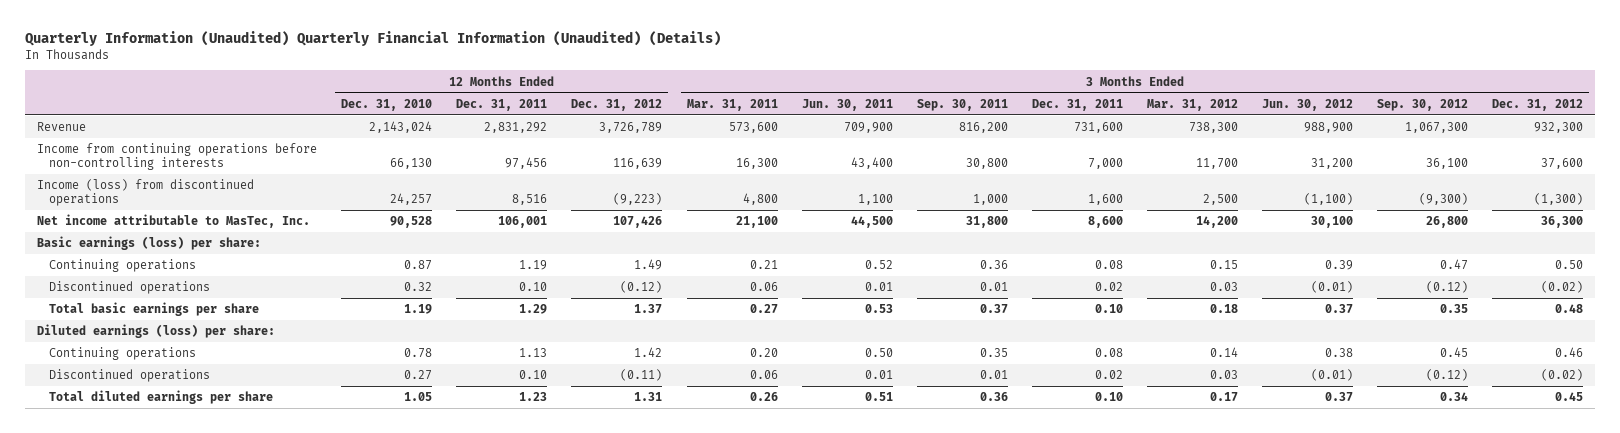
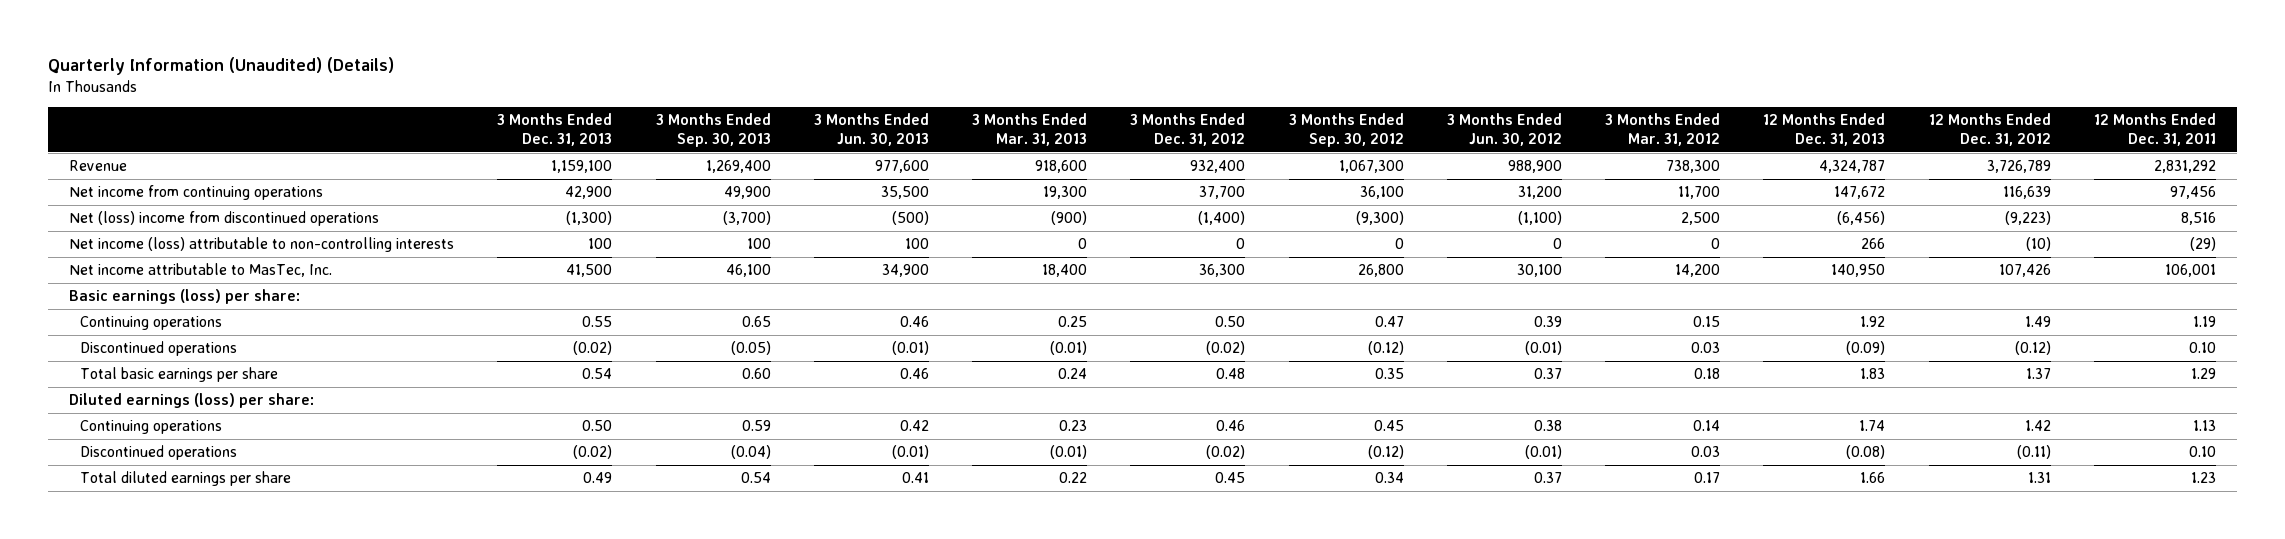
[25,31,722,47] Quarterly Information (Unaudited) Quarterly Financial Information (Unaudited) (Details) -> [47,57,394,76] Quarterly Information (Unaudited) (Details)
[341,98,433,111] Dec. 31, 2010 -> none
[686,98,778,111] Mar. 31, 2011 -> none
[801,98,893,111] Jun. 30, 2011 -> none
[916,98,1008,111] Sep. 30, 2011 -> none
[1031,98,1123,111] Dec. 31, 2011 -> none
none -> [497,113,613,147] 3 Months Ended Dec. 31, 2013
none -> [655,113,771,148] 3 Months Ended Sep. 30, 2013
none -> [813,113,929,147] 3 Months Ended Jun. 30, 2013
none -> [972,113,1088,147] 3 Months Ended Mar. 31, 2013
none -> [1763,113,1886,147] 12 Months Ended Dec. 31, 2013
[1534,122,1584,134] 932,300 -> [1190,159,1246,173] 932,400
[37,143,318,170] Income from continuing operations before non-controlling interests -> [69,184,324,200] Net income from continuing operations
[1541,157,1584,169] 37,600 -> [1199,185,1246,199] 37,700
[37,179,255,206] Income (loss) from discontinued operations -> [69,210,380,226] Net (loss) income from discontinued operations
[1534,192,1584,205] (1,300) -> [1198,210,1246,225] (1,400)
none -> [69,236,455,252] Net income (loss) attributable to non-controlling interests

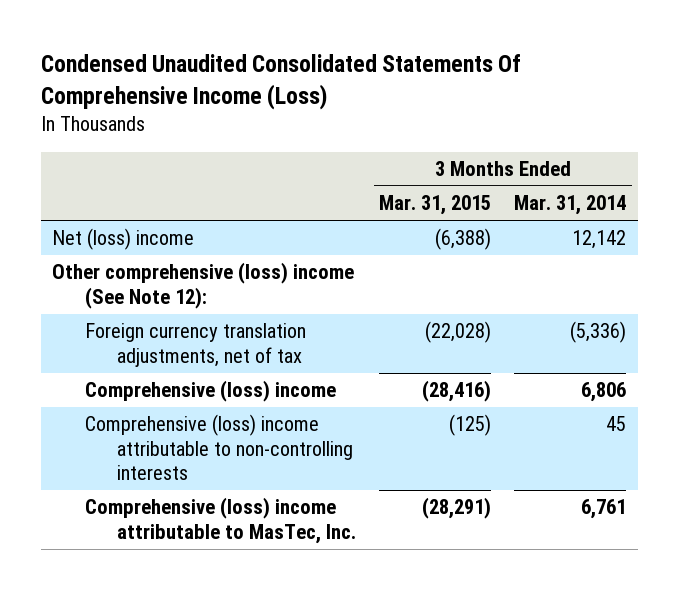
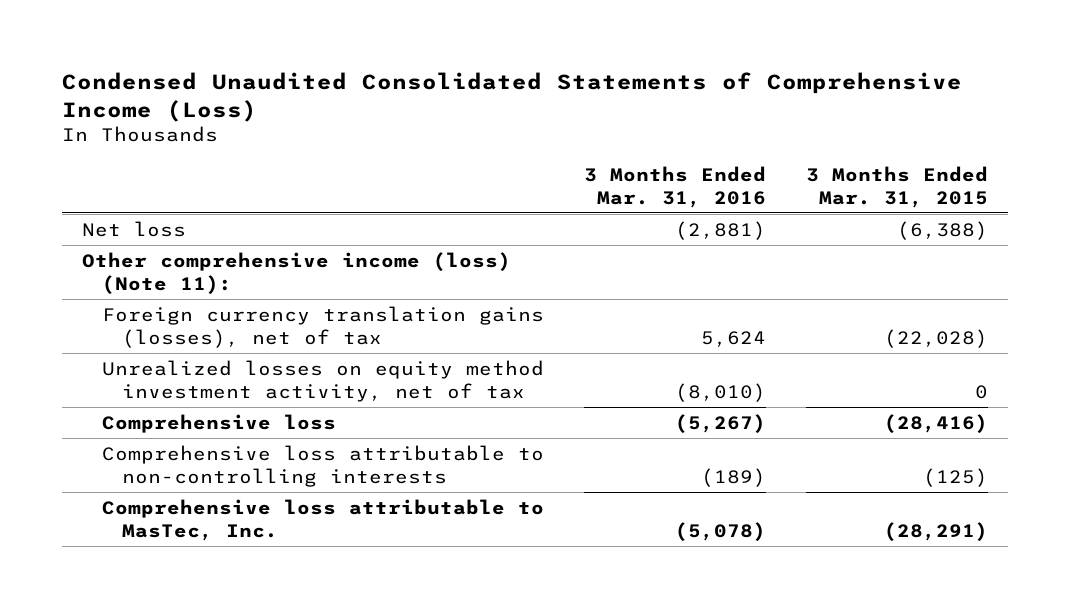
[40,54,521,110] Condensed Unaudited Consolidated Statements Of Comprehensive Income (Loss) -> [61,72,962,123] Condensed Unaudited Consolidated Statements of Comprehensive Income (Loss)
[514,195,627,216] Mar. 31, 2014 -> none
none -> [583,165,766,208] 3 Months Ended Mar. 31, 2016
[52,228,195,251] Net (loss) income -> [81,220,186,237] Net loss
[52,262,355,309] Other comprehensive (loss) income (See Note 12): -> [81,251,511,294] Other comprehensive income (loss) (Note 11):
[84,323,306,367] Foreign currency translation adjustments, net of tax -> [101,305,544,348] Foreign currency translation gains (losses), net of tax
none -> [101,359,544,402] Unrealized losses on equity method investment activity, net of tax
[84,380,336,403] Comprehensive (loss) income -> [101,413,336,433] Comprehensive loss
[84,414,354,481] Comprehensive (loss) income attributable to non-controlling interests -> [101,444,544,487] Comprehensive loss attributable to non-controlling interests
[84,497,357,544] Comprehensive (loss) income attributable to MasTec, Inc. -> [101,498,544,541] Comprehensive loss attributable to MasTec, Inc.

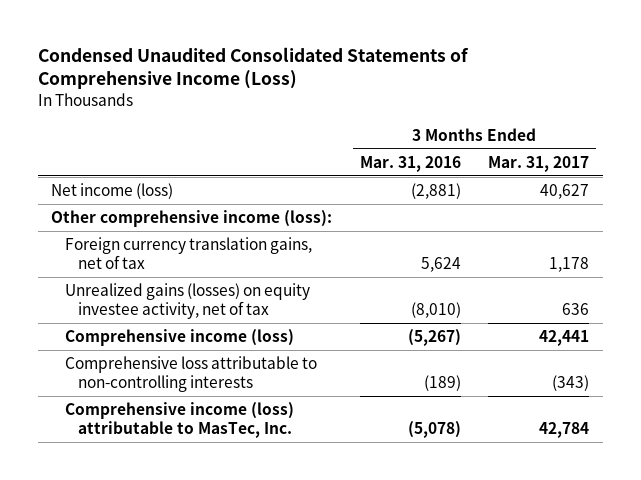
[805,165,988,208] 3 Months Ended Mar. 31, 2015 -> none
none -> [488,155,590,172] Mar. 31, 2017
[81,220,186,237] Net loss -> [51,183,174,200] Net income (loss)
[81,251,511,294] Other comprehensive income (loss) (Note 11): -> [51,210,333,228] Other comprehensive income (loss):
[101,305,544,348] Foreign currency translation gains (losses), net of tax -> [64,237,312,269] Foreign currency translation gains, net of tax
[101,359,544,402] Unrealized losses on equity method investment activity, net of tax -> [64,283,310,319] Unrealized gains (losses) on equity investee activity, net of tax
[101,413,336,433] Comprehensive loss -> [64,329,294,347] Comprehensive income (loss)
[101,498,544,541] Comprehensive loss attributable to MasTec, Inc. -> [64,402,294,438] Comprehensive income (loss) attributable to MasTec, Inc.

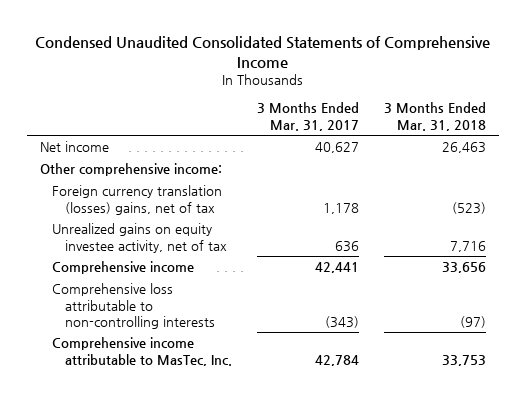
[37,46,469,90] Condensed Unaudited Consolidated Statements of Comprehensive Income (Loss) -> [35,36,491,69] Condensed Unaudited Consolidated Statements of Comprehensive Income
[359,155,461,172] Mar. 31, 2016 -> none
none -> [384,102,487,131] 3 Months Ended Mar. 31, 2018
[51,183,174,200] Net income (loss) -> [40,141,110,153] Net income
[51,210,333,228] Other comprehensive income (loss): -> [40,163,223,177] Other comprehensive income:
[64,237,312,269] Foreign currency translation gains, net of tax -> [52,185,223,215] Foreign currency translation (losses) gains, net of tax
[64,283,310,319] Unrealized gains (losses) on equity investee activity, net of tax -> [52,223,227,253] Unrealized gains on equity investee activity, net of tax
[64,329,294,347] Comprehensive income (loss) -> [52,261,195,275] Comprehensive income
[64,402,294,438] Comprehensive income (loss) attributable to MasTec, Inc. -> [52,337,232,366] Comprehensive income attributable to MasTec, Inc.

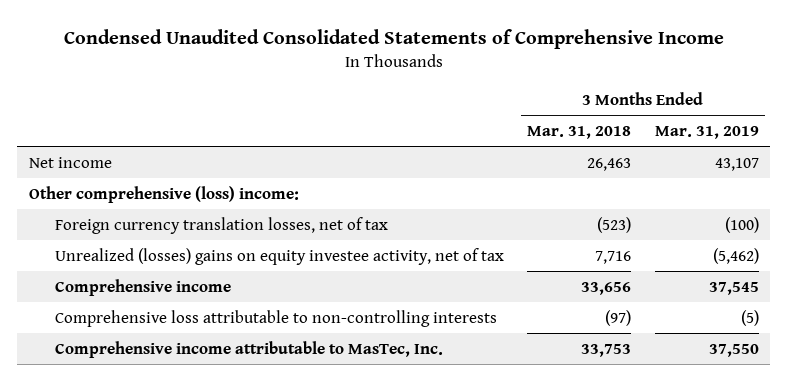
[257,102,360,131] 3 Months Ended Mar. 31, 2017 -> none
none -> [654,125,759,139] Mar. 31, 2019
[40,163,223,177] Other comprehensive income: -> [29,185,300,203] Other comprehensive (loss) income:
[52,185,223,215] Foreign currency translation (losses) gains, net of tax -> [54,216,388,234] Foreign currency translation losses, net of tax
[52,223,227,253] Unrealized gains on equity investee activity, net of tax -> [54,247,504,265] Unrealized (losses) gains on equity investee activity, net of tax

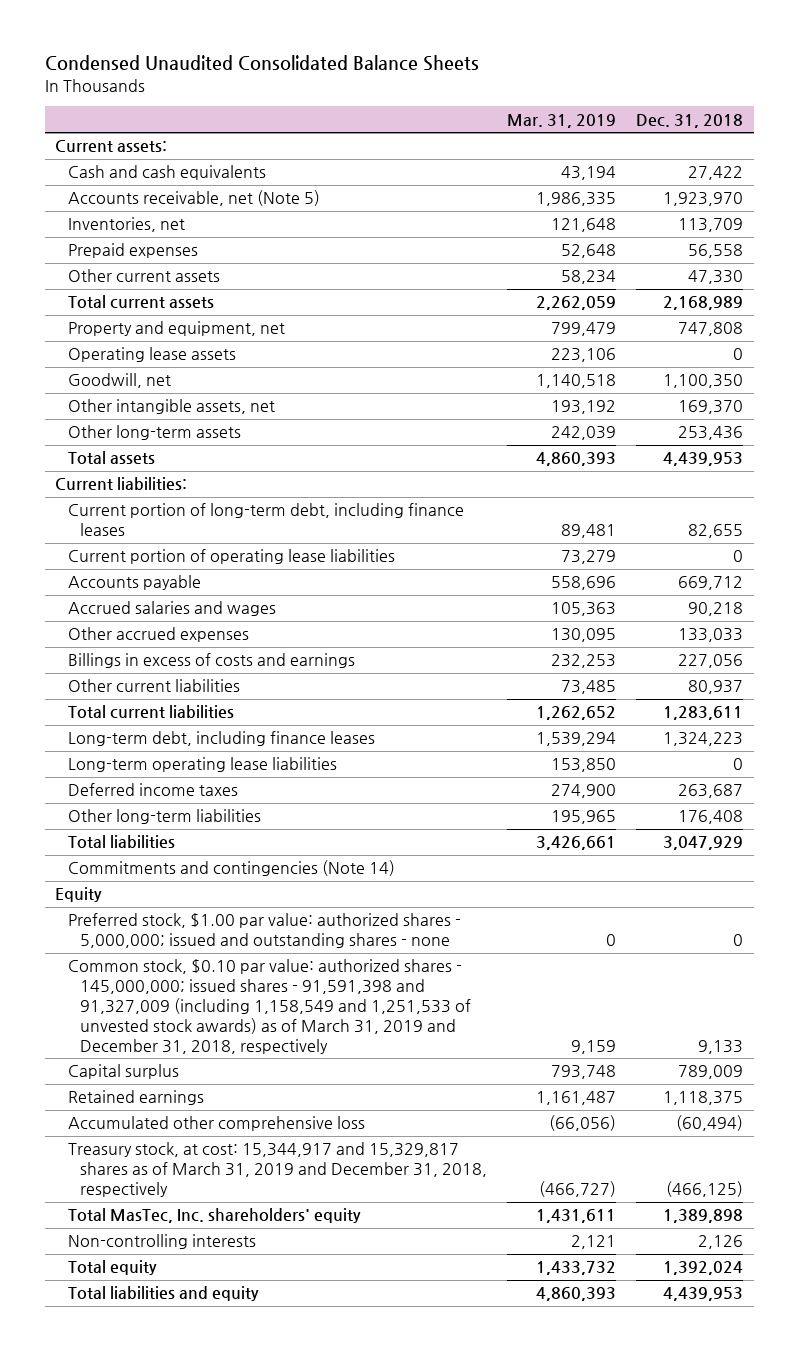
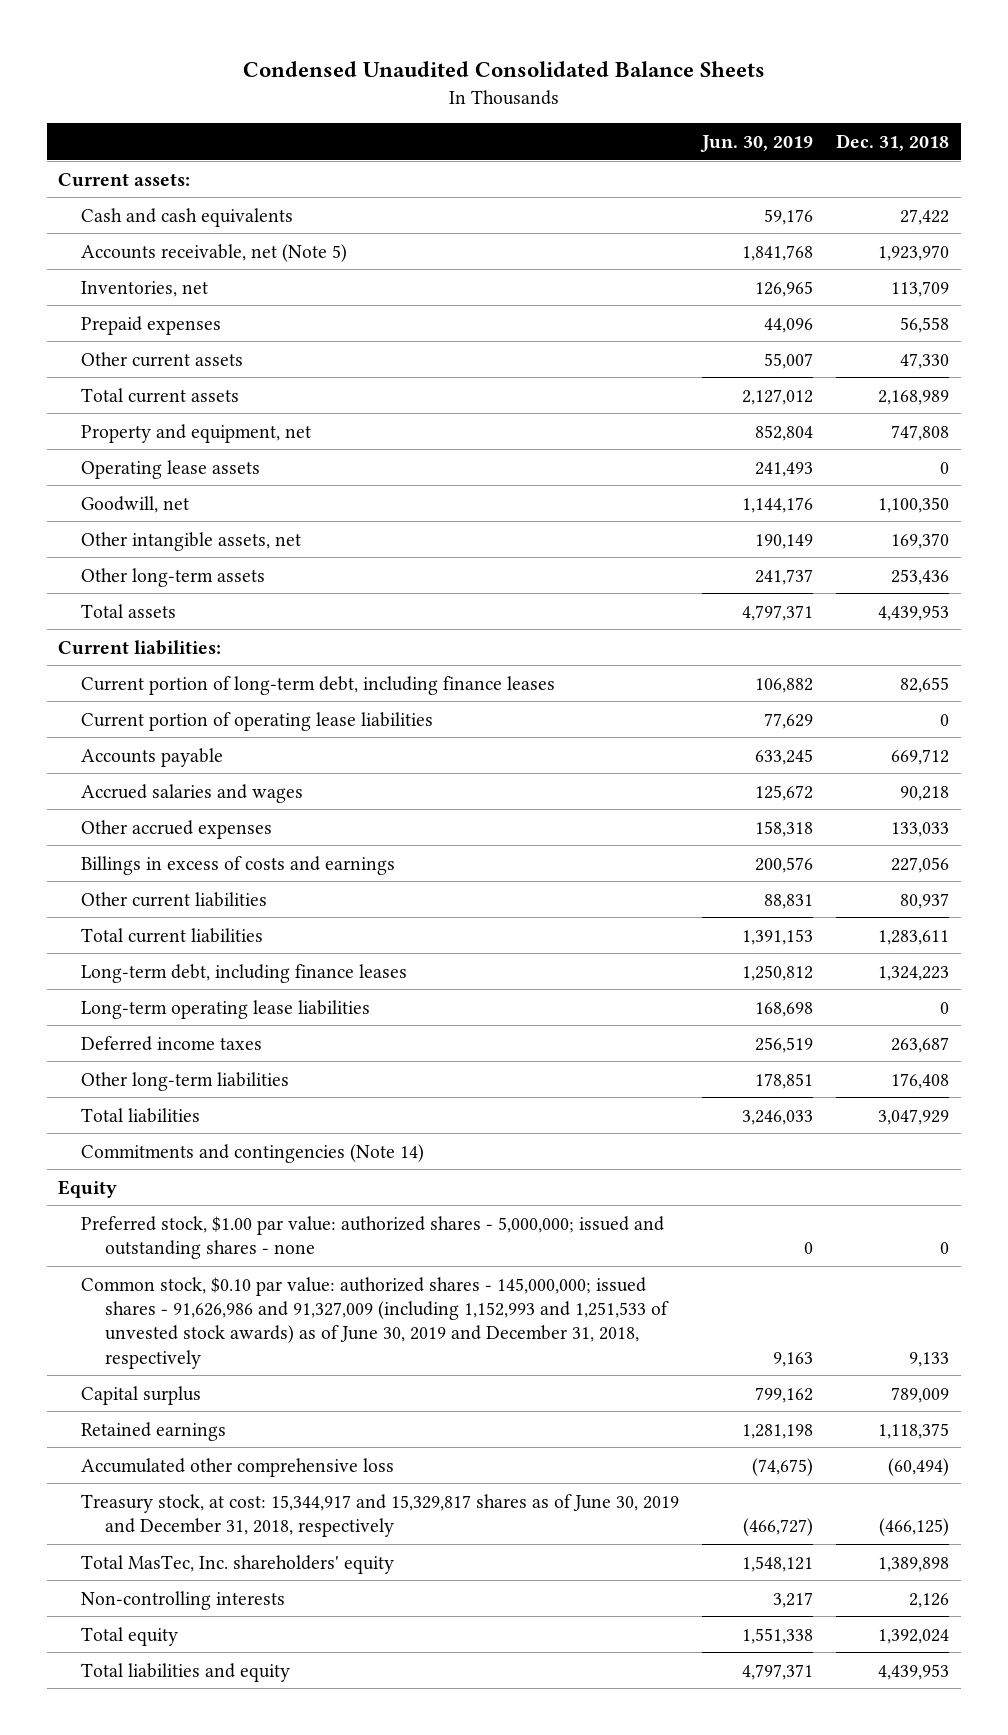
[507,113,617,128] Mar. 31, 2019 -> none
none -> [700,134,814,152] Jun. 30, 2019
[67,959,472,1054] Common stock, $0.10 par value: authorized shares - 145,000,000; issued shares - 91,591,398 and 91,327,009 (including 1,158,549 and 1,251,533 of unvested stock awards) as of March 31, 2019 and December 31, 2018, respectively -> [81,1276,669,1369] Common stock, $0.10 par value: authorized shares - 145,000,000; issued shares - 91,626,986 and 91,327,009 (including 1,152,993 and 1,251,533 of unvested stock awards) as of June 30, 2019 and December 31, 2018, respectively
[67,1142,488,1198] Treasury stock, at cost: 15,344,917 and 15,329,817 shares as of March 31, 2019 and December 31, 2018, respectively -> [81,1493,680,1537] Treasury stock, at cost: 15,344,917 and 15,329,817 shares as of June 30, 2019 and December 31, 2018, respectively

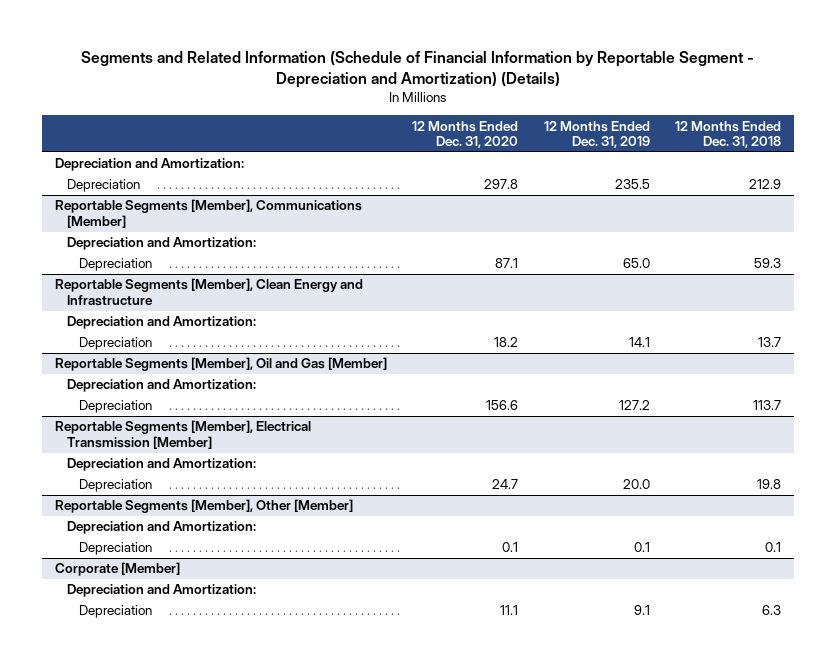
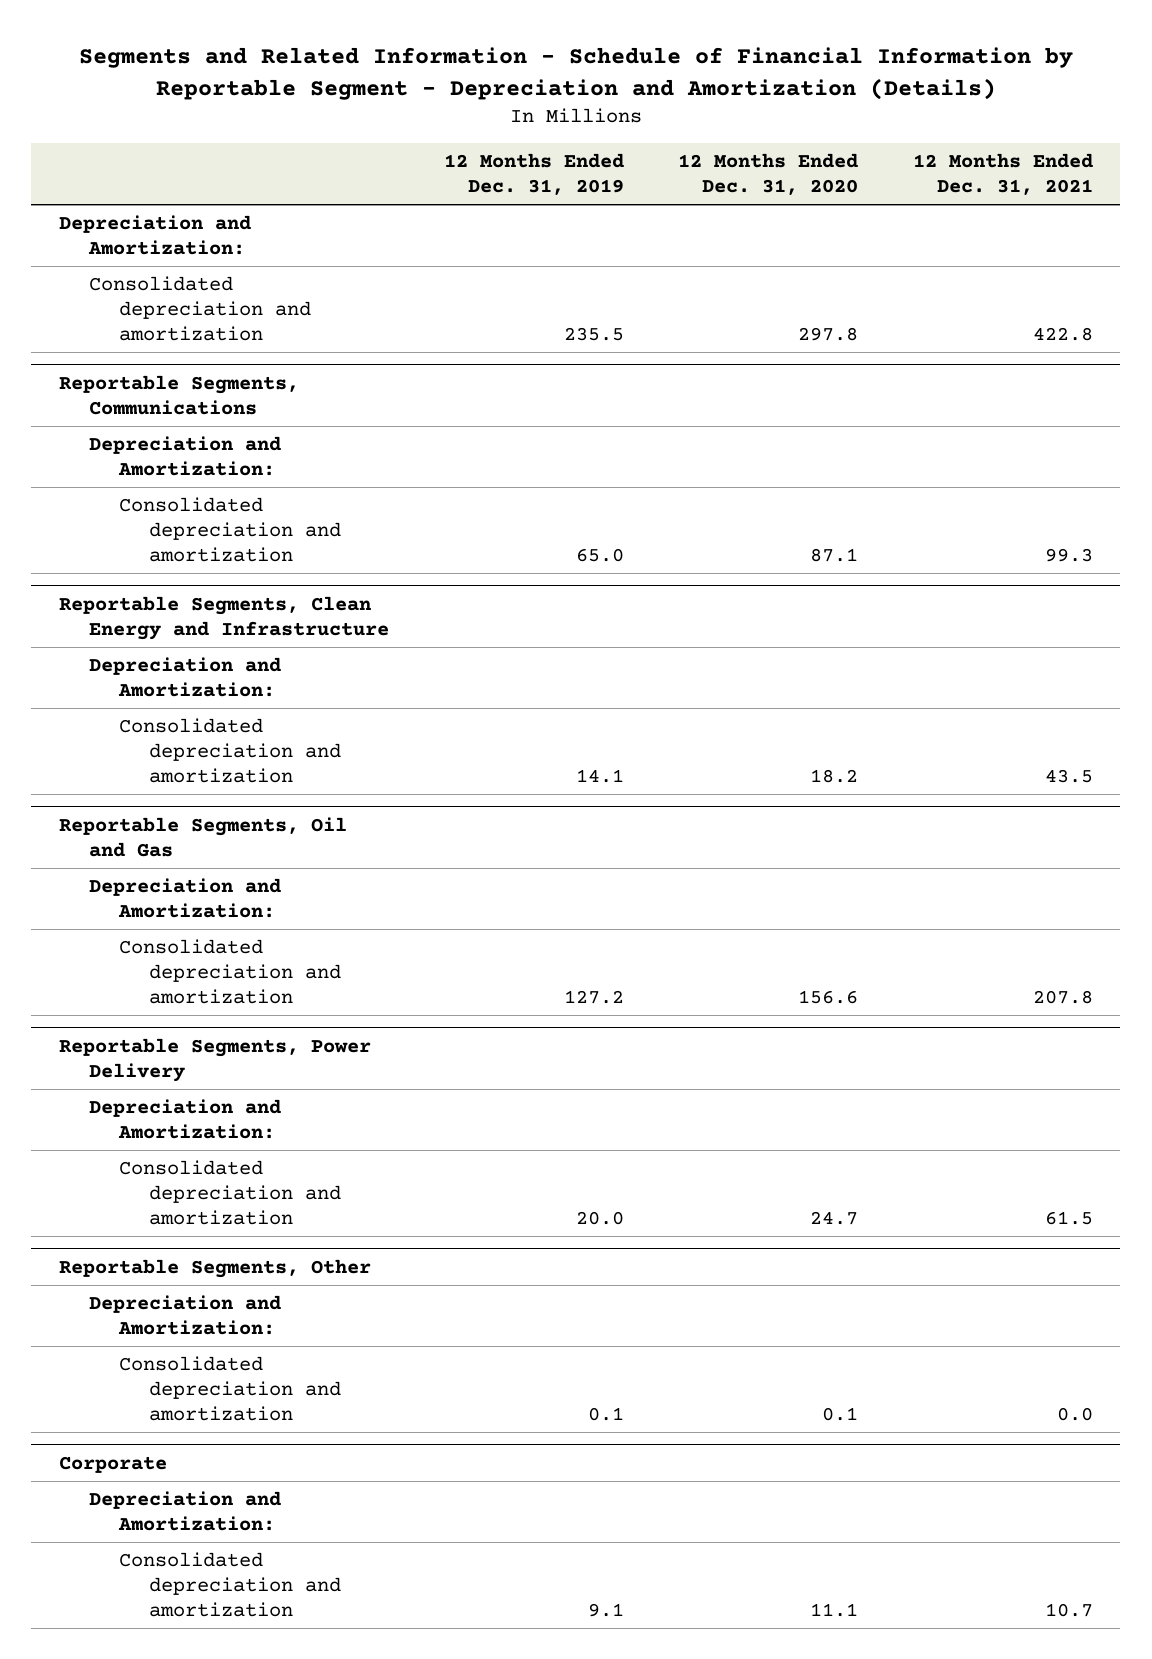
[81,50,755,88] Segments and Related Information (Schedule of Financial Information by Reportable Segment - Depreciation and Amortization) (Details) -> [78,47,1073,100] Segments and Related Information - Schedule of Financial Information by Reportable Segment - Depreciation and Amortization (Details)
[675,120,782,149] 12 Months Ended Dec. 31, 2018 -> none
none -> [913,152,1094,195] 12 Months Ended Dec. 31, 2021
[67,179,141,193] Depreciation -> [88,276,311,342] Consolidated depreciation and amortization
[54,199,362,228] Reportable Segments [Member], Communications [Member] -> [58,374,299,415] Reportable Segments, Communications
[79,258,153,272] Depreciation -> [118,497,341,563] Consolidated depreciation and amortization
[54,278,363,306] Reportable Segments [Member], Clean Energy and Infrastructure -> [58,595,389,640] Reportable Segments, Clean Energy and Infrastructure
[79,337,153,351] Depreciation -> [118,718,341,784] Consolidated depreciation and amortization
[54,357,387,372] Reportable Segments [Member], Oil and Gas [Member] -> [58,816,347,857] Reportable Segments, Oil and Gas
[54,420,311,449] Reportable Segments [Member], Electrical Transmission [Member] -> none
[79,400,153,414] Depreciation -> [118,939,341,1005] Consolidated depreciation and amortization
none -> [58,1037,371,1082] Reportable Segments, Power Delivery
[79,479,153,493] Depreciation -> [118,1160,341,1226] Consolidated depreciation and amortization
[54,499,353,514] Reportable Segments [Member], Other [Member] -> [58,1258,371,1278] Reportable Segments, Other
[79,542,153,556] Depreciation -> [118,1356,341,1422] Consolidated depreciation and amortization
[54,562,180,577] Corporate [Member] -> [58,1455,167,1473] Corporate
[79,605,153,619] Depreciation -> [118,1552,341,1618] Consolidated depreciation and amortization

